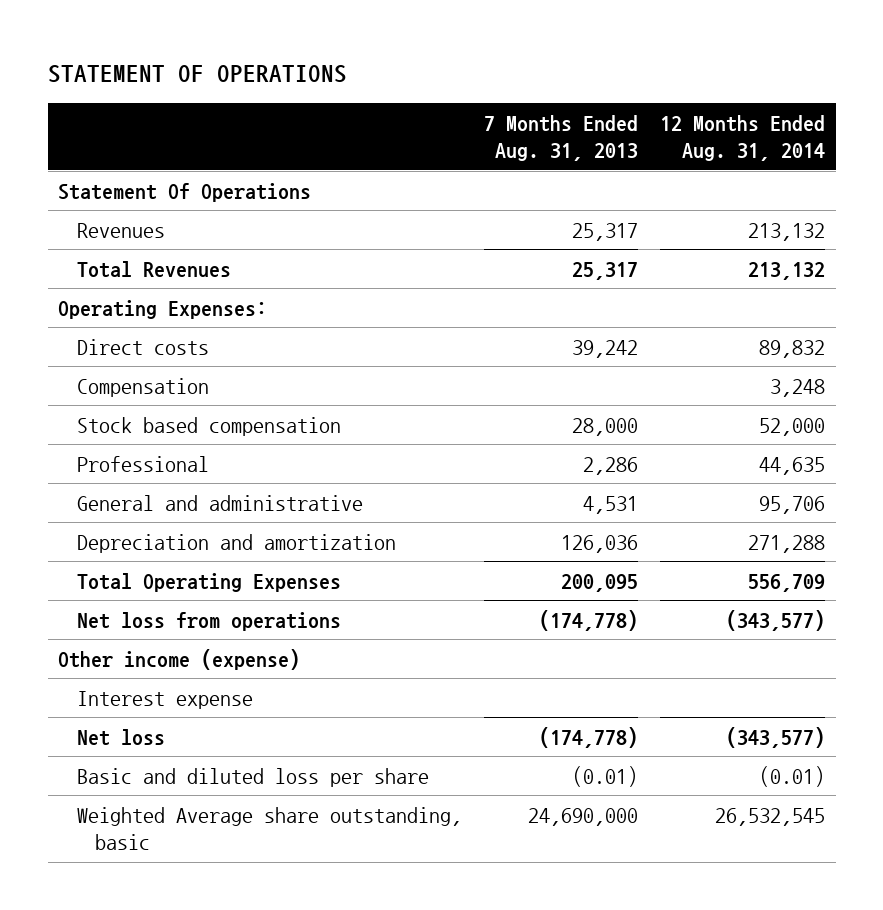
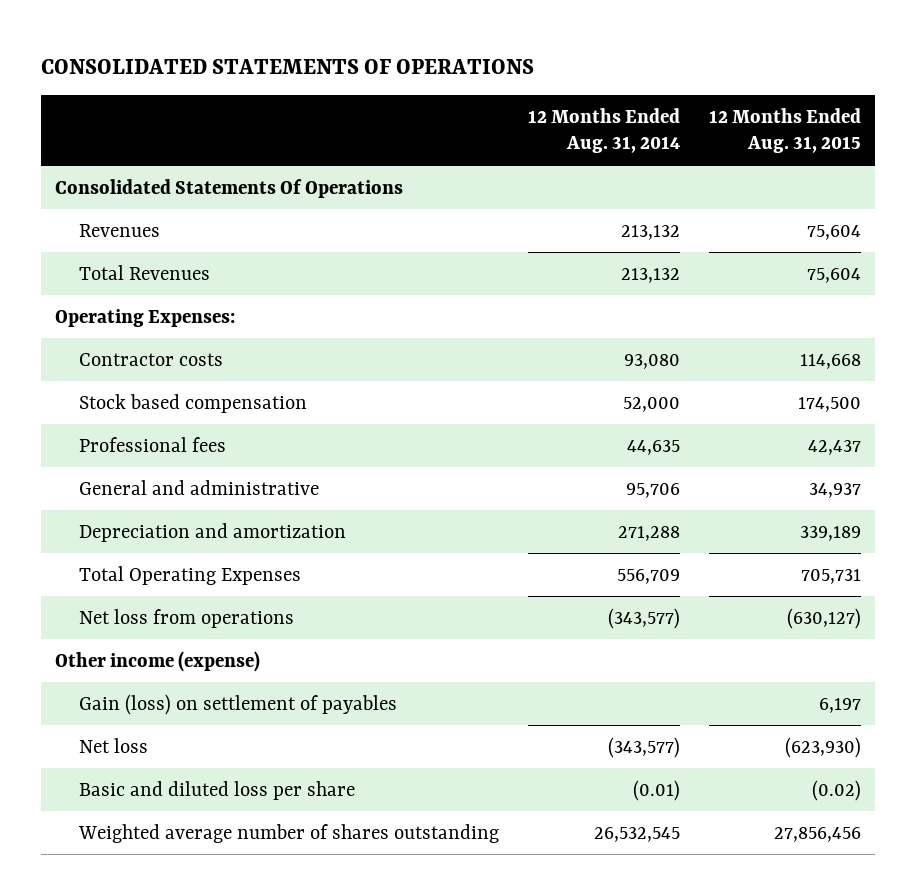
[47,65,347,84] STATEMENT OF OPERATIONS -> [40,58,534,74] CONSOLIDATED STATEMENTS OF OPERATIONS
[483,114,638,162] 7 Months Ended Aug. 31, 2013 -> none
none -> [708,108,861,154] 12 Months Ended Aug. 31, 2015
[58,182,312,202] Statement Of Operations -> [55,178,404,198] Consolidated Statements Of Operations
[76,377,209,397] Compensation -> none
[76,338,209,355] Direct costs -> [78,352,223,366] Contractor costs
[758,339,825,358] 89,832 -> [623,353,680,369] 93,080
[76,455,209,472] Professional -> [78,436,226,452] Professional fees
[76,690,253,709] Interest expense -> none
none -> [78,693,397,715] Gain (loss) on settlement of payables
[76,806,462,851] Weighted Average share outstanding, basic -> [77,823,499,843] Weighted average number of shares outstanding

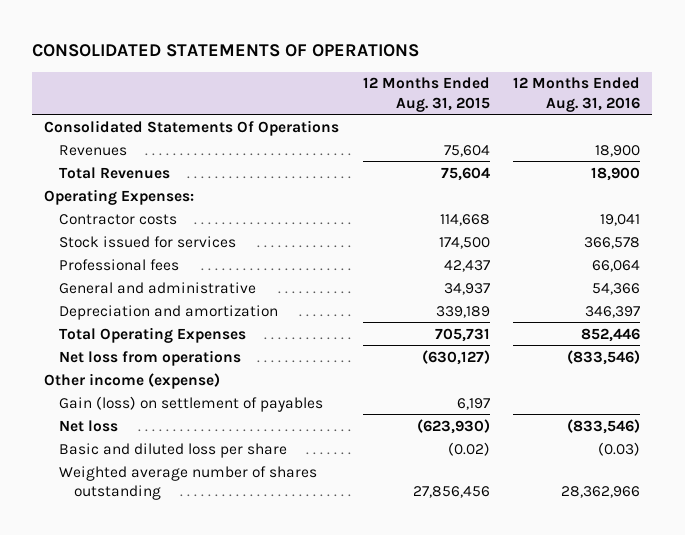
[527,108,680,154] 12 Months Ended Aug. 31, 2014 -> none
none -> [513,77,641,112] 12 Months Ended Aug. 31, 2016
[78,393,307,413] Stock based compensation -> [59,235,237,248] Stock issued for services

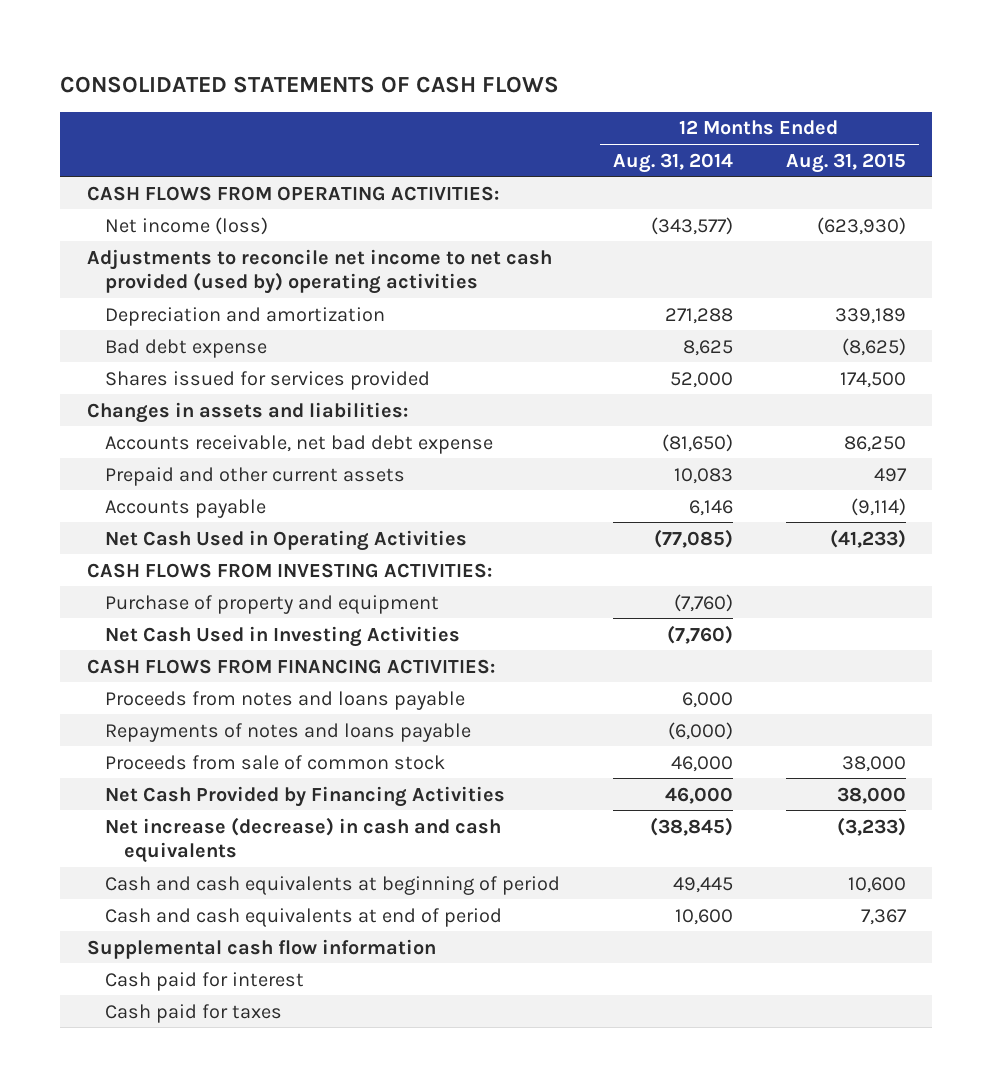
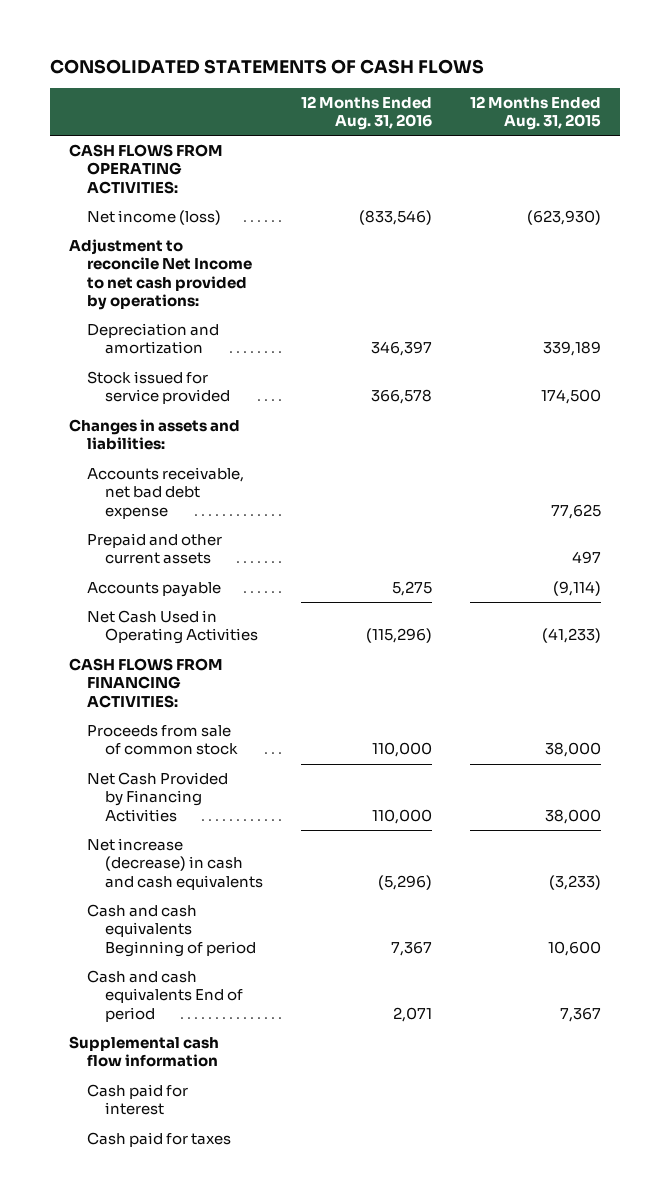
[612,152,733,173] Aug. 31, 2014 -> none
none -> [301,95,433,131] 12 Months Ended Aug. 31, 2016
[86,248,552,295] Adjustments to reconcile net income to net cash provided (used by) operating activities -> [68,239,252,311] Adjustment to reconcile Net Income to net cash provided by operations:
[105,338,268,358] Bad debt expense -> none
[105,370,431,390] Shares issued for services provided -> [86,371,231,405] Stock issued for service provided
[843,435,906,452] 86,250 -> [551,503,602,519] 77,625
[86,562,492,578] CASH FLOWS FROM INVESTING ACTIVITIES: -> none
[105,594,440,614] Purchase of property and equipment -> none
[105,625,461,647] Net Cash Used in Investing Activities -> none
[105,690,466,710] Proceeds from notes and loans payable -> none
[105,722,472,742] Repayments of notes and loans payable -> none
[105,875,561,895] Cash and cash equivalents at beginning of period -> [86,904,257,957] Cash and cash equivalents Beginning of period
[105,907,503,927] Cash and cash equivalents at end of period -> [86,970,244,1022] Cash and cash equivalents End of period

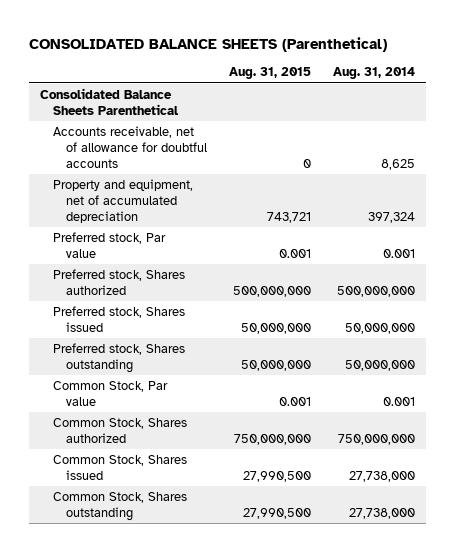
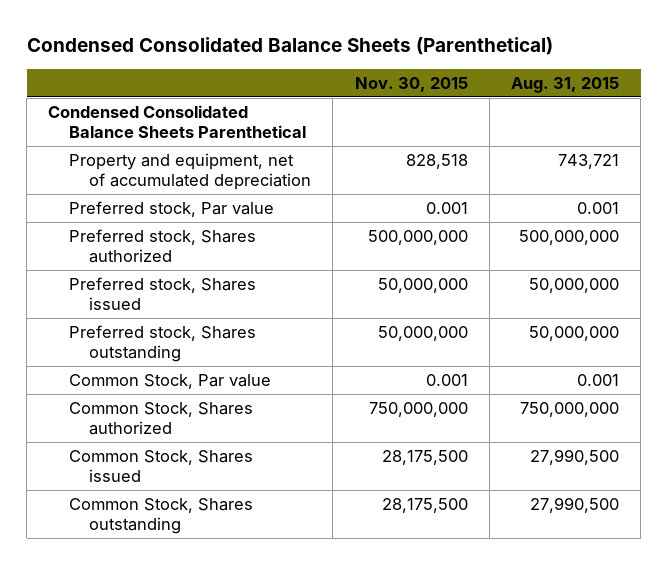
[28,36,387,52] CONSOLIDATED BALANCE SHEETS (Parenthetical) -> [26,37,553,56] Condensed Consolidated Balance Sheets (Parenthetical)
[333,67,416,80] Aug. 31, 2014 -> none
none -> [354,76,468,92] Nov. 30, 2015
[53,125,208,169] Accounts receivable, net of allowance for doubtful accounts -> none
[39,87,180,116] Consolidated Balance Sheets Parenthetical -> [48,104,306,139] Condensed Consolidated Balance Sheets Parenthetical

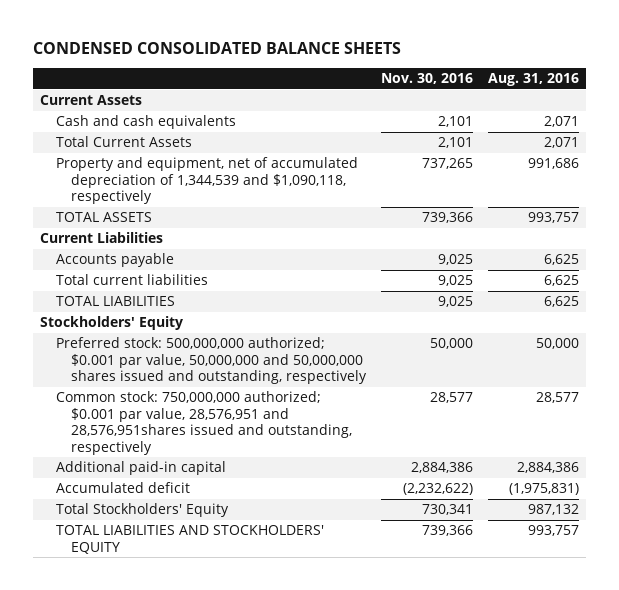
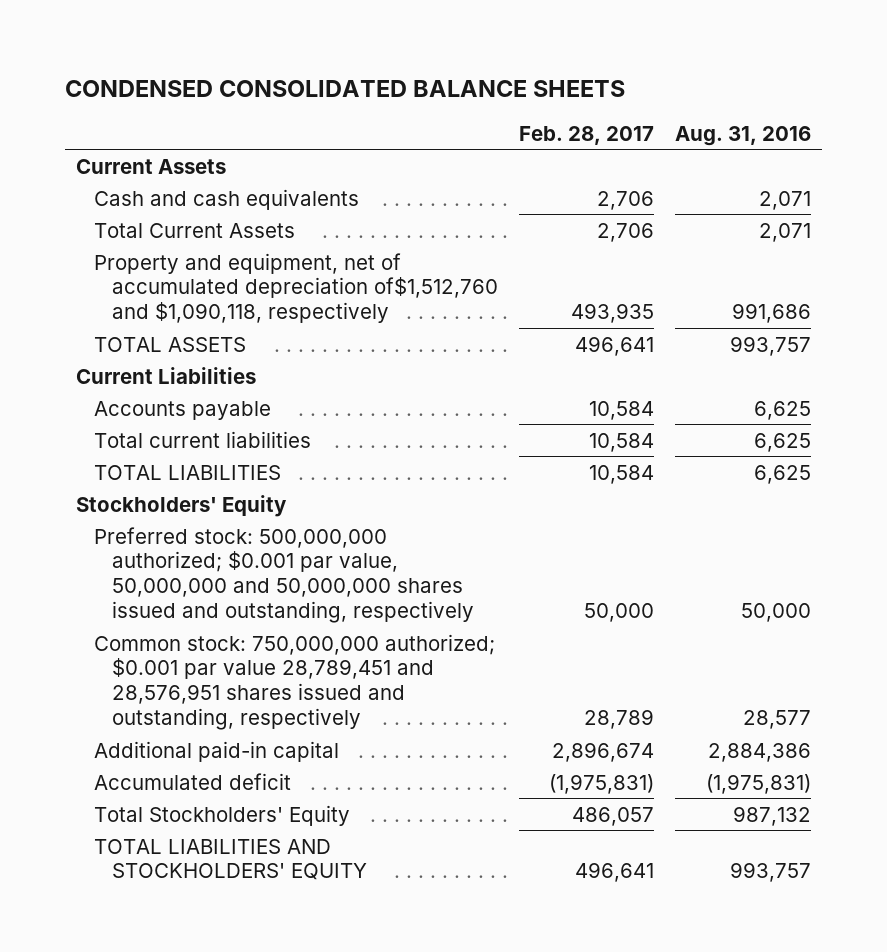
[380,73,473,85] Nov. 30, 2016 -> none
none -> [518,125,654,145] Feb. 28, 2017
[55,157,358,205] Property and equipment, net of accumulated depreciation of 1,344,539 and $1,090,118, respectively -> [93,252,498,324] Property and equipment, net of accumulated depreciation of$1,512,760 and $1,090,118, respectively
[55,391,353,455] Common stock: 750,000,000 authorized; $0.001 par value, 28,576,951 and 28,576,951shares issued and outstanding, respectively -> [93,633,495,730] Common stock: 750,000,000 authorized; $0.001 par value 28,789,451 and 28,576,951 shares issued and outstanding, respectively

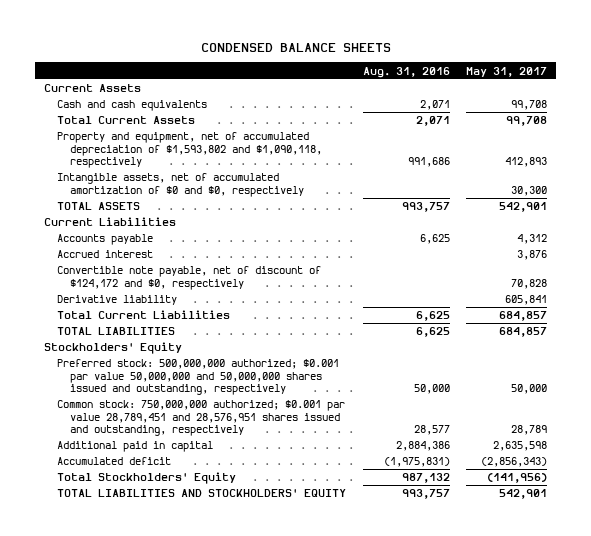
[65,79,626,97] CONDENSED CONSOLIDATED BALANCE SHEETS -> [200,42,391,52] CONDENSED BALANCE SHEETS
[518,125,654,145] Feb. 28, 2017 -> none
none -> [466,66,548,77] May 31, 2017
[93,252,498,324] Property and equipment, net of accumulated depreciation of$1,512,760 and $1,090,118, respectively -> [56,132,323,168] Property and equipment, net of accumulated depreciation of $1,593,802 and $1,090,118, respectively
none -> [56,173,305,197] Intangible assets, net of accumulated amortization of $0 and $0, respectively
none -> [56,250,153,259] Accrued interest
none -> [56,266,321,290] Convertible note payable, net of discount of $124,172 and $0, respectively
none -> [56,295,177,306] Derivative liability
[93,430,311,448] Total current liabilities -> [56,310,230,320] Total Current Liabilities
[93,526,474,623] Preferred stock: 500,000,000 authorized; $0.001 par value, 50,000,000 and 50,000,000 shares issued and outstanding, respectively -> [56,359,339,395] Preferred stock: 500,000,000 authorized; $0.001 par value 50,000,000 and 50,000,000 shares issued and outstanding, respectively
[93,740,339,762] Additional paid-in capital -> [56,441,213,453] Additional paid in capital

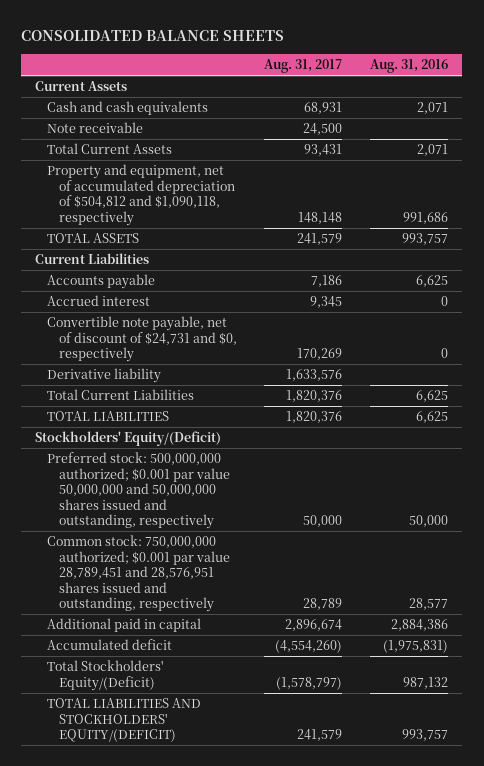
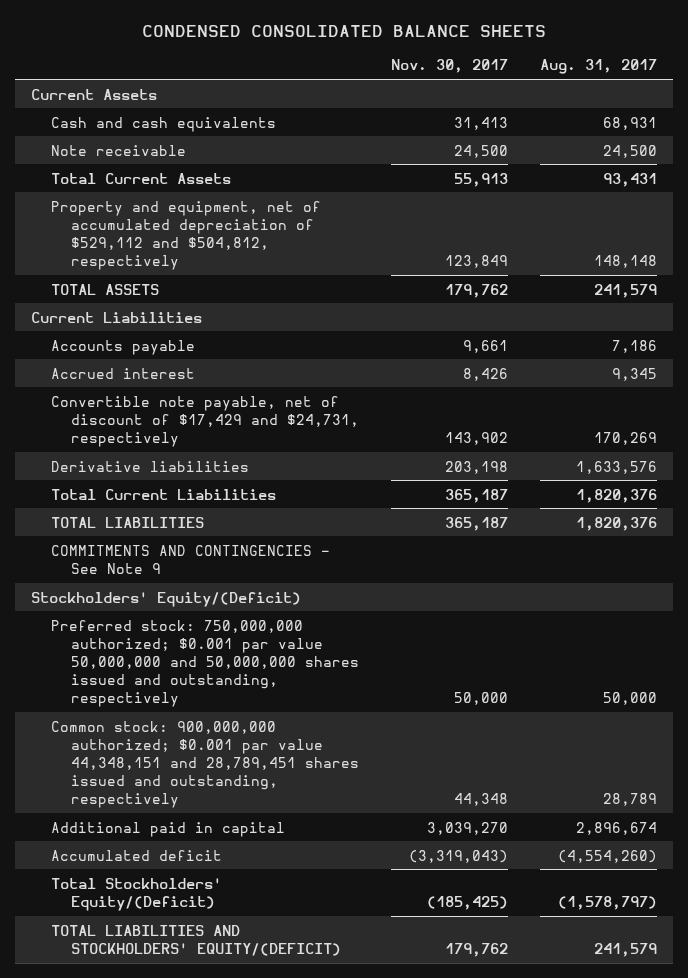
[21,30,285,42] CONSOLIDATED BALANCE SHEETS -> [142,24,547,37] CONDENSED CONSOLIDATED BALANCE SHEETS
[370,59,449,74] Aug. 31, 2016 -> none
none -> [391,59,509,74] Nov. 30, 2017
[47,164,235,226] Property and equipment, net of accumulated depreciation of $504,812 and $1,090,118, respectively -> [50,200,321,270] Property and equipment, net of accumulated depreciation of $529,112 and $504,812, respectively
[47,316,237,363] Convertible note payable, net of discount of $24,731 and $0, respectively -> [50,395,360,447] Convertible note payable, net of discount of $17,429 and $24,731, respectively
[47,368,162,384] Derivative liability -> [50,460,249,472] Derivative liabilities
none -> [50,544,330,574] COMMITMENTS AND CONTINGENCIES - See Note 9
[47,452,230,530] Preferred stock: 500,000,000 authorized; $0.001 par value 50,000,000 and 50,000,000 shares issued and outstanding, respectively -> [50,619,360,708] Preferred stock: 750,000,000 authorized; $0.001 par value 50,000,000 and 50,000,000 shares issued and outstanding, respectively
[47,535,230,613] Common stock: 750,000,000 authorized; $0.001 par value 28,789,451 and 28,576,951 shares issued and outstanding, respectively -> [50,720,360,809] Common stock: 900,000,000 authorized; $0.001 par value 44,348,151 and 28,789,451 shares issued and outstanding, respectively

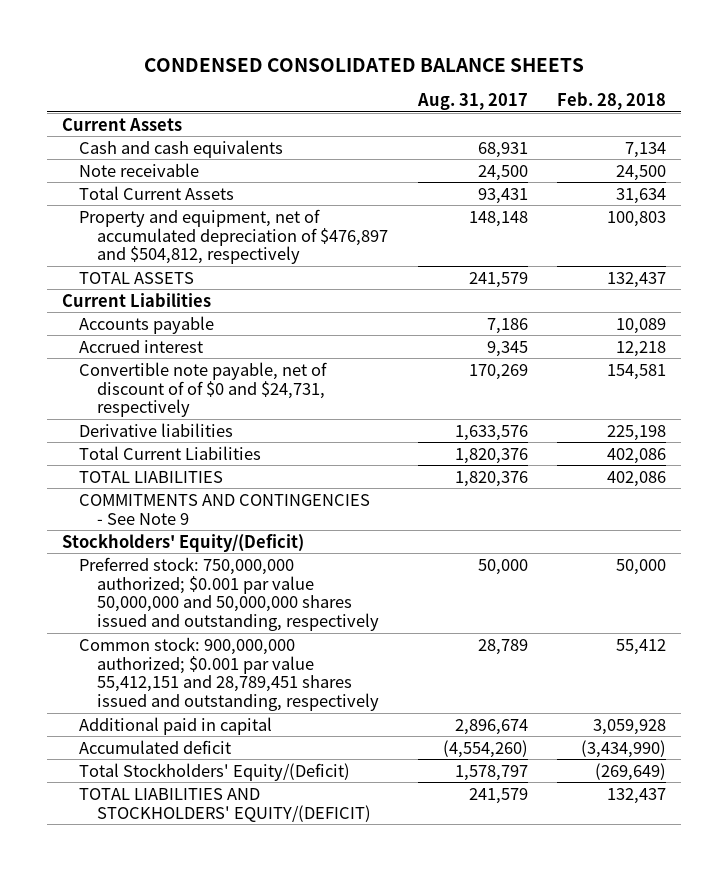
[391,59,509,74] Nov. 30, 2017 -> none
none -> [557,92,667,111] Feb. 28, 2018
[50,200,321,270] Property and equipment, net of accumulated depreciation of $529,112 and $504,812, respectively -> [79,208,388,265] Property and equipment, net of accumulated depreciation of $476,897 and $504,812, respectively
[50,395,360,447] Convertible note payable, net of discount of $17,429 and $24,731, respectively -> [79,361,328,418] Convertible note payable, net of discount of of $0 and $24,731, respectively
[50,720,360,809] Common stock: 900,000,000 authorized; $0.001 par value 44,348,151 and 28,789,451 shares issued and outstanding, respectively -> [79,636,379,712] Common stock: 900,000,000 authorized; $0.001 par value 55,412,151 and 28,789,451 shares issued and outstanding, respectively
[558,895,658,910] (1,578,797) -> [454,764,528,781] 1,578,797

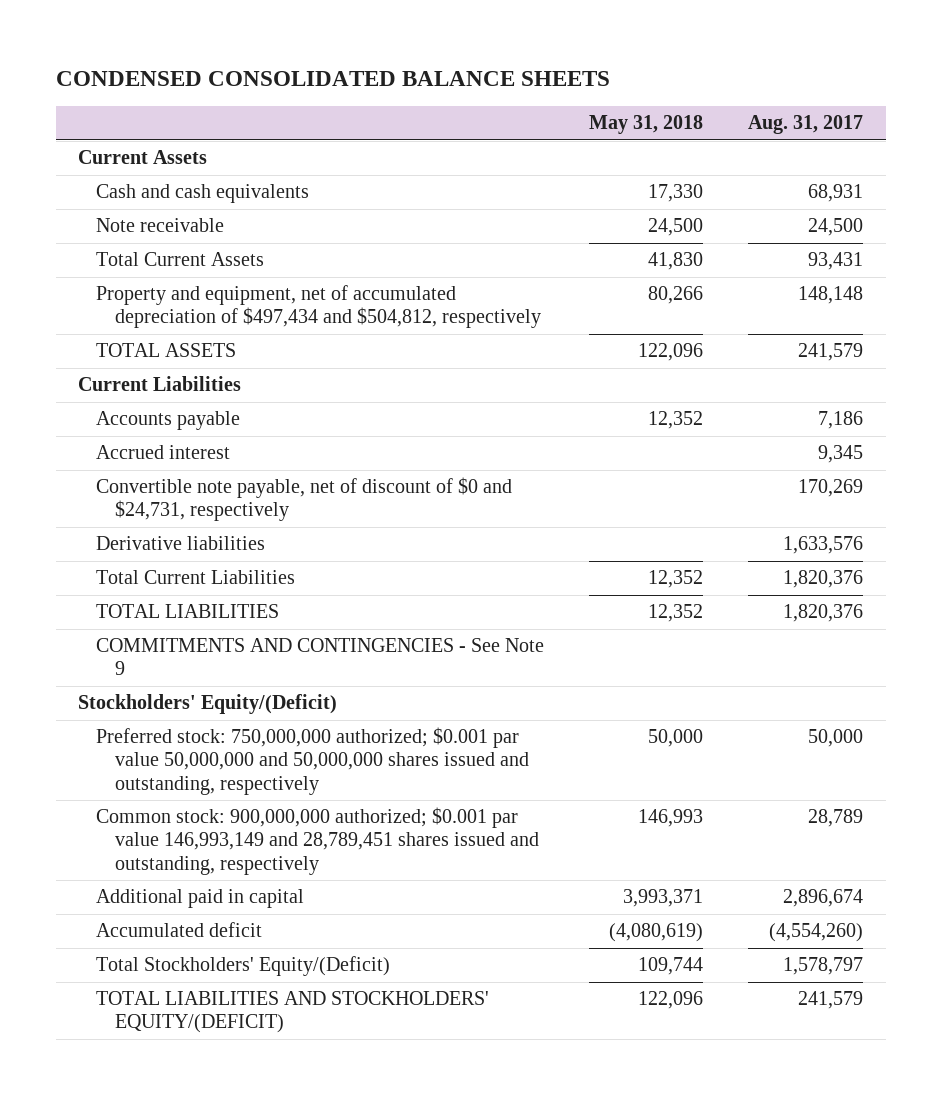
[557,92,667,111] Feb. 28, 2018 -> none
none -> [589,115,704,135] May 31, 2018
[79,208,388,265] Property and equipment, net of accumulated depreciation of $476,897 and $504,812, respectively -> [96,285,541,329] Property and equipment, net of accumulated depreciation of $497,434 and $504,812, respectively
[79,361,328,418] Convertible note payable, net of discount of of $0 and $24,731, respectively -> [96,477,513,522] Convertible note payable, net of discount of $0 and $24,731, respectively
[79,636,379,712] Common stock: 900,000,000 authorized; $0.001 par value 55,412,151 and 28,789,451 shares issued and outstanding, respectively -> [96,807,539,875] Common stock: 900,000,000 authorized; $0.001 par value 146,993,149 and 28,789,451 shares issued and outstanding, respectively

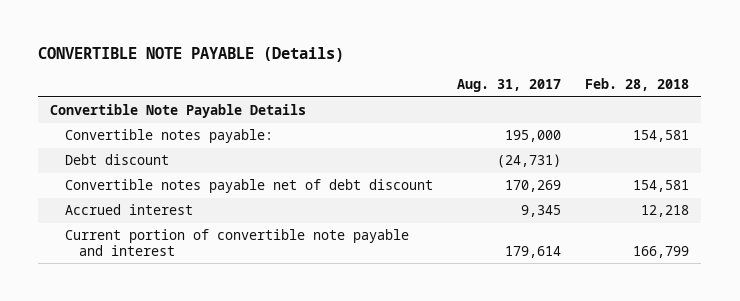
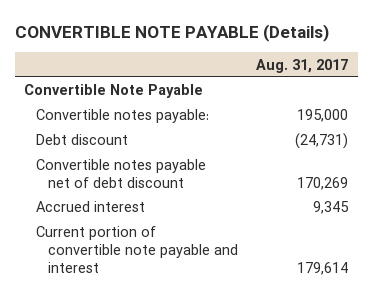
[585,78,690,92] Feb. 28, 2018 -> none
[50,104,307,119] Convertible Note Payable Details -> [24,84,204,99] Convertible Note Payable

